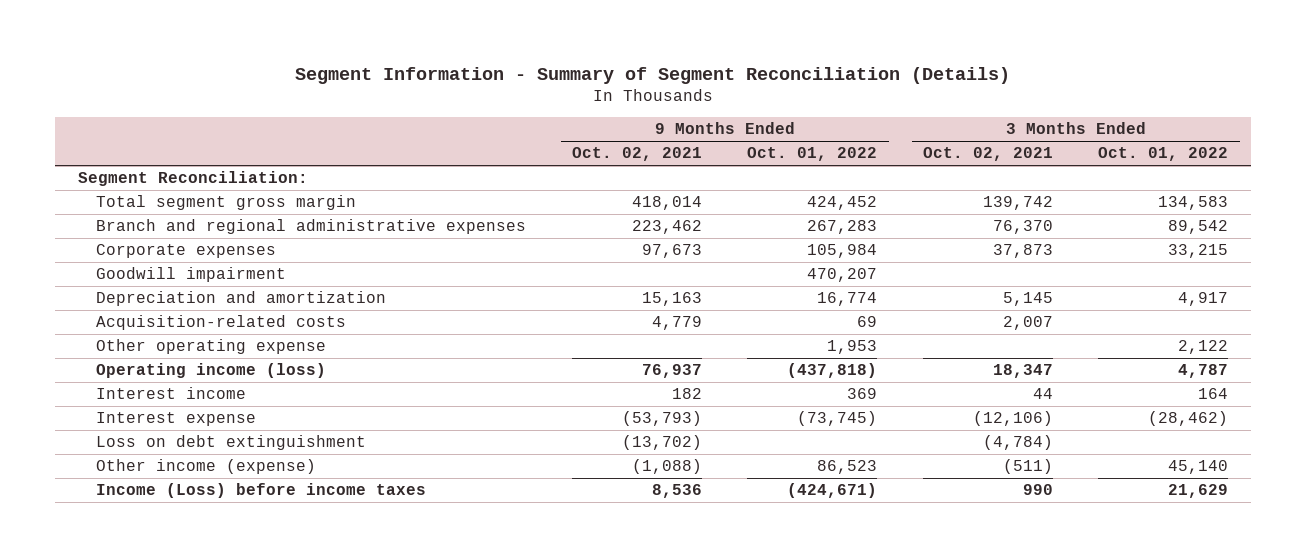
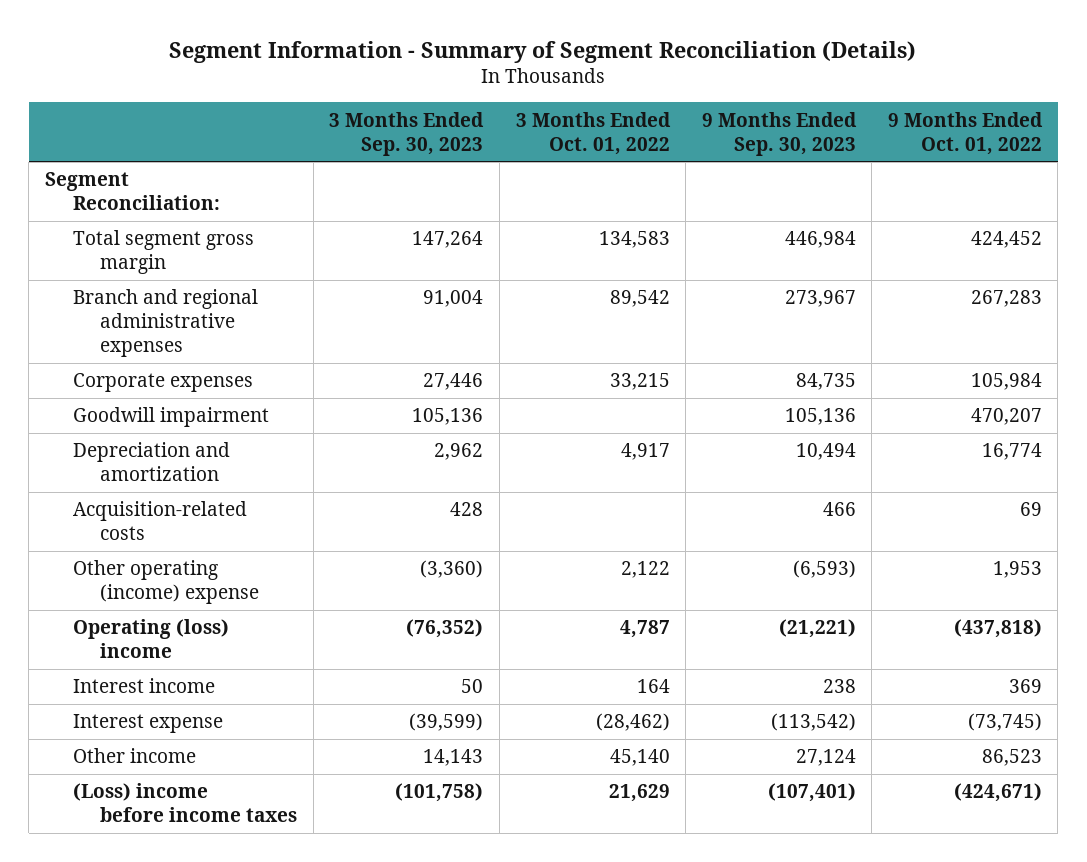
[571,147,702,162] Oct. 02, 2021 -> none
[922,147,1053,162] Oct. 02, 2021 -> none
none -> [329,111,485,156] 3 Months Ended Sep. 30, 2023
none -> [701,111,857,156] 9 Months Ended Sep. 30, 2023
[96,339,327,355] Other operating expense -> [72,560,260,605] Other operating (income) expense
[96,363,327,379] Operating income (loss) -> [72,619,229,659] Operating (loss) income
[96,435,367,451] Loss on debt extinguishment -> none
[96,459,317,475] Other income (expense) -> [72,748,196,764] Other income
[96,483,427,499] Income (Loss) before income taxes -> [72,783,298,823] (Loss) income before income taxes

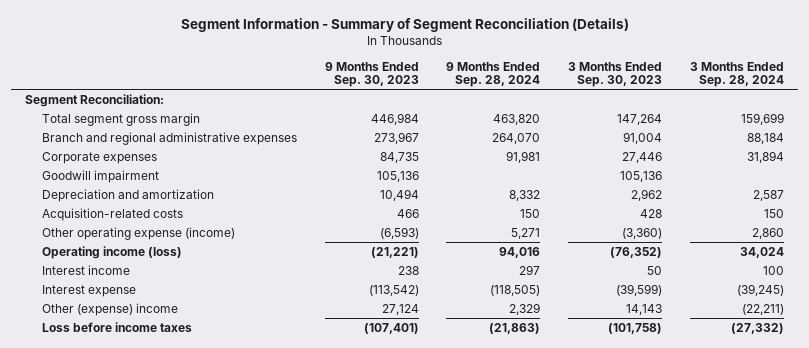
[515,111,671,155] 3 Months Ended Oct. 01, 2022 -> none
[887,111,1043,155] 9 Months Ended Oct. 01, 2022 -> none
none -> [446,61,541,88] 9 Months Ended Sep. 28, 2024
none -> [690,61,785,88] 3 Months Ended Sep. 28, 2024
[72,560,260,605] Other operating (income) expense -> [41,226,235,240] Other operating expense (income)
[72,619,229,659] Operating (loss) income -> [41,245,182,259] Operating income (loss)
[72,748,196,764] Other income -> [41,302,178,316] Other (expense) income
[72,783,298,823] (Loss) income before income taxes -> [41,321,192,332] Loss before income taxes

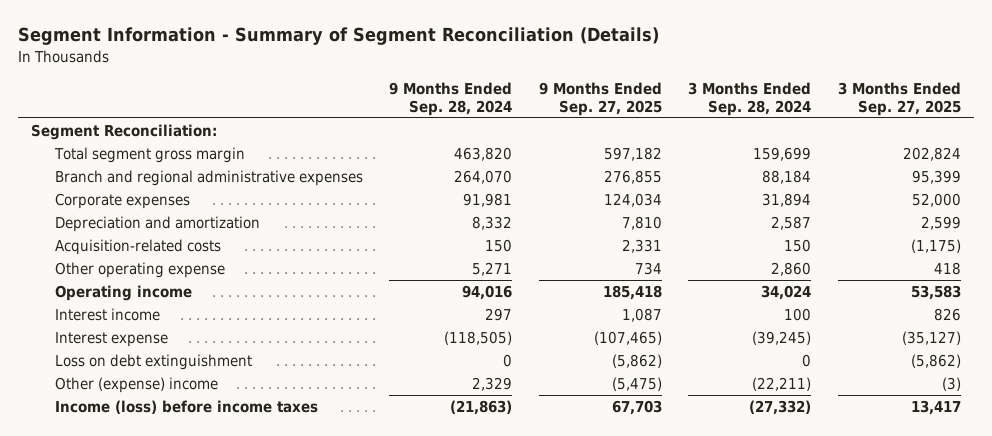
[324,61,419,88] 9 Months Ended Sep. 30, 2023 -> none
[568,61,663,88] 3 Months Ended Sep. 30, 2023 -> none
none -> [538,82,662,116] 9 Months Ended Sep. 27, 2025
none -> [837,82,961,116] 3 Months Ended Sep. 27, 2025
[41,169,159,183] Goodwill impairment -> none
[41,226,235,240] Other operating expense (income) -> [54,261,225,278] Other operating expense
[41,245,182,259] Operating income (loss) -> [54,284,192,301] Operating income
none -> [54,353,252,370] Loss on debt extinguishment
[41,321,192,332] Loss before income taxes -> [54,399,318,414] Income (loss) before income taxes

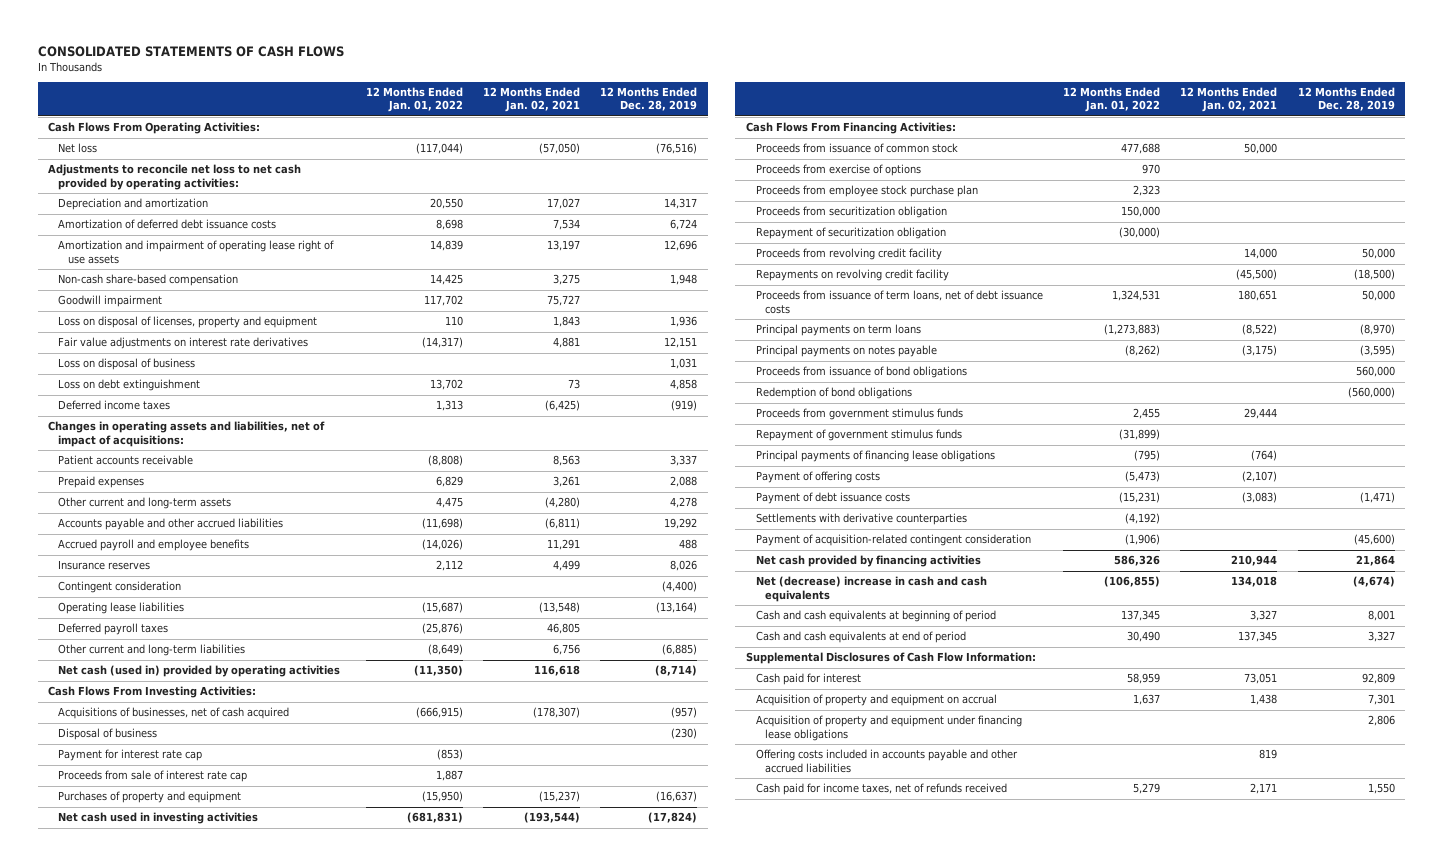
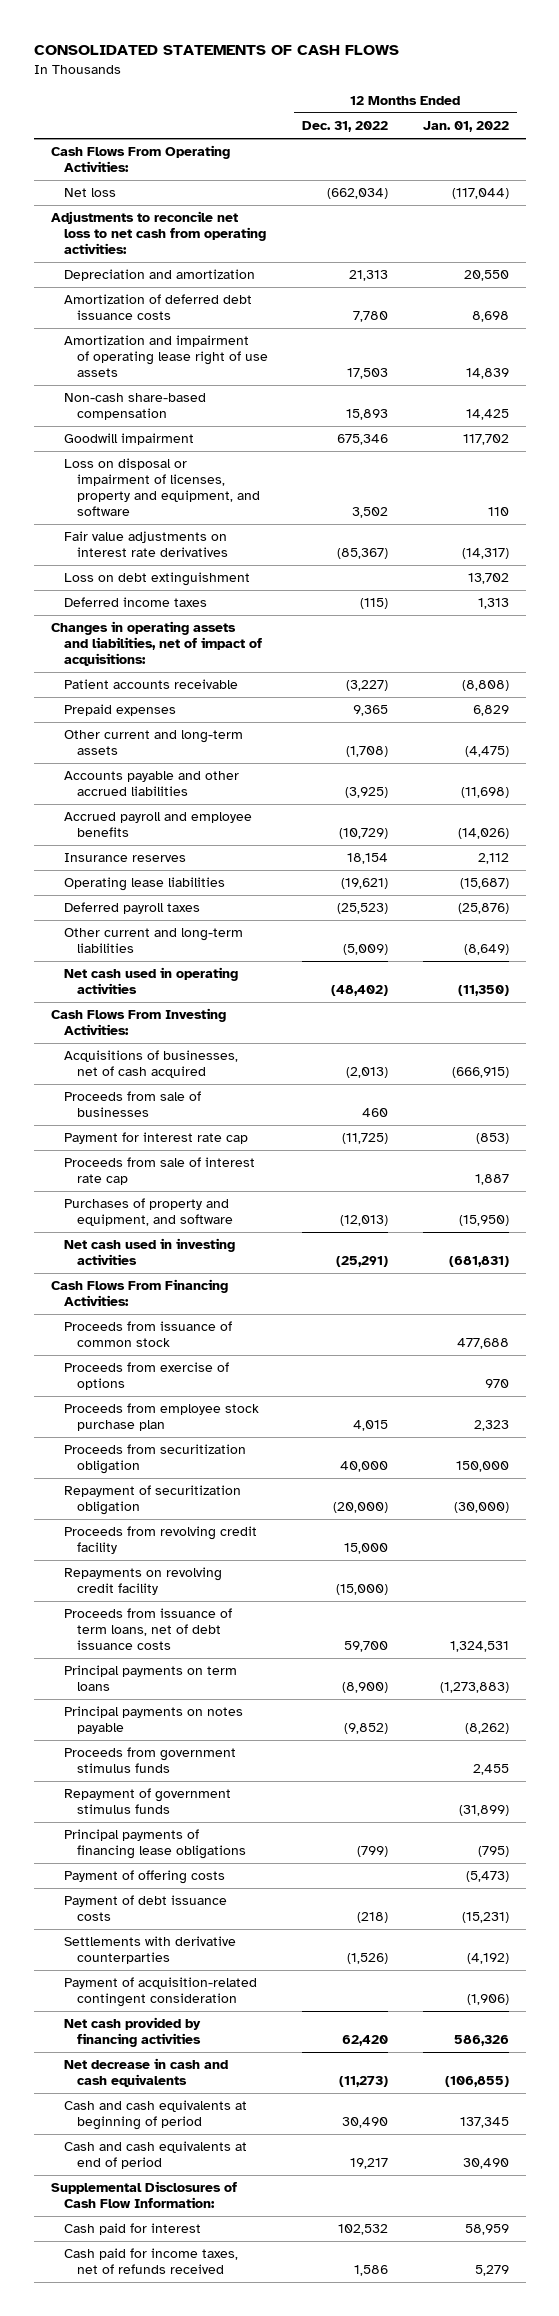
[483,86,581,113] 12 Months Ended Jan. 02, 2021 -> none
[600,86,698,112] 12 Months Ended Dec. 28, 2019 -> none
none -> [302,121,389,133] Dec. 31, 2022
[48,164,302,190] Adjustments to reconcile net loss to net cash provided by operating activities: -> [50,211,266,255] Adjustments to reconcile net loss to net cash from operating activities:
[58,316,318,329] Loss on disposal of licenses, property and equipment -> [63,458,260,517] Loss on disposal or impairment of licenses, property and equipment, and software
[58,358,196,371] Loss on disposal of business -> none
[435,497,463,509] 4,475 -> [464,746,509,758] (4,475)
[58,581,182,594] Contingent consideration -> none
[58,665,341,678] Net cash (used in) provided by operating activities -> [63,967,238,995] Net cash used in operating activities
[58,728,158,741] Disposal of business -> none
none -> [63,1091,201,1118] Proceeds from sale of businesses
[58,791,242,804] Purchases of property and equipment -> [63,1198,233,1227] Purchases of property and equipment, and software
[755,366,967,379] Proceeds from issuance of bond obligations -> none
[755,387,912,400] Redemption of bond obligations -> none
[755,576,987,602] Net (decrease) increase in cash and cash equivalents -> [63,2058,228,2088] Net decrease in cash and cash equivalents
[755,694,997,707] Acquisition of property and equipment on accrual -> none
[755,715,1022,741] Acquisition of property and equipment under financing lease obligations -> none
[755,749,1018,773] Offering costs included in accounts payable and other accrued liabilities -> none

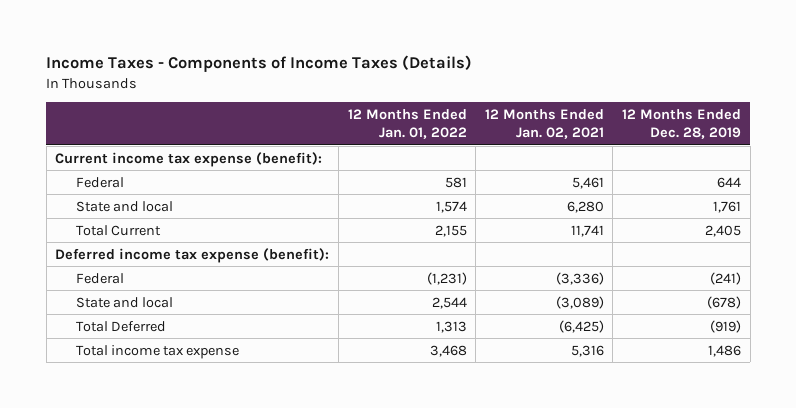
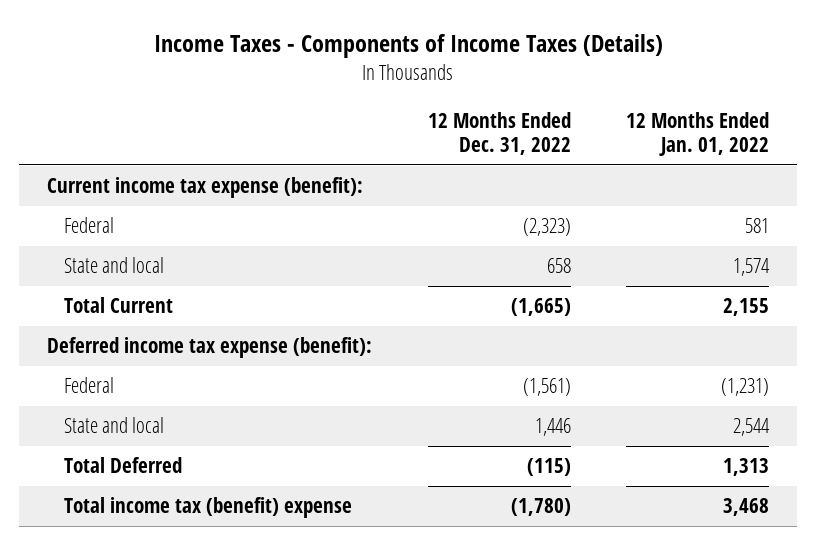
[484,108,604,140] 12 Months Ended Jan. 02, 2021 -> none
[621,108,741,140] 12 Months Ended Dec. 28, 2019 -> none
none -> [427,112,571,156] 12 Months Ended Dec. 31, 2022
[75,344,239,359] Total income tax expense -> [64,497,353,519] Total income tax (benefit) expense

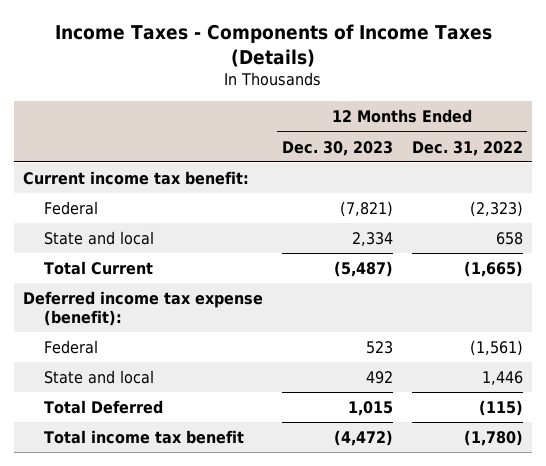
[626,112,770,157] 12 Months Ended Jan. 01, 2022 -> none
none -> [282,140,394,156] Dec. 30, 2023
[47,177,364,199] Current income tax expense (benefit): -> [23,170,250,185] Current income tax benefit:
[64,497,353,519] Total income tax (benefit) expense -> [43,429,244,444] Total income tax benefit

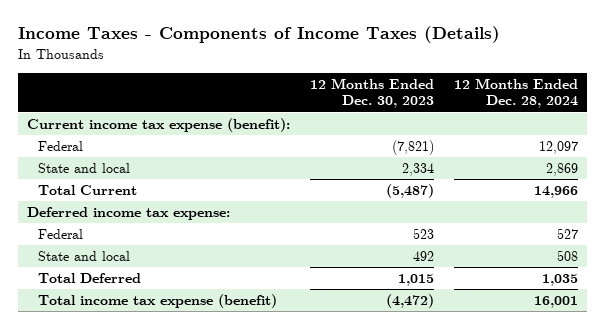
[411,140,523,156] Dec. 31, 2022 -> none
none -> [453,77,578,109] 12 Months Ended Dec. 28, 2024
[23,170,250,185] Current income tax benefit: -> [27,118,291,133] Current income tax expense (benefit):
[23,290,264,326] Deferred income tax expense (benefit): -> [27,207,231,221] Deferred income tax expense:
[43,429,244,444] Total income tax benefit -> [37,294,277,309] Total income tax expense (benefit)

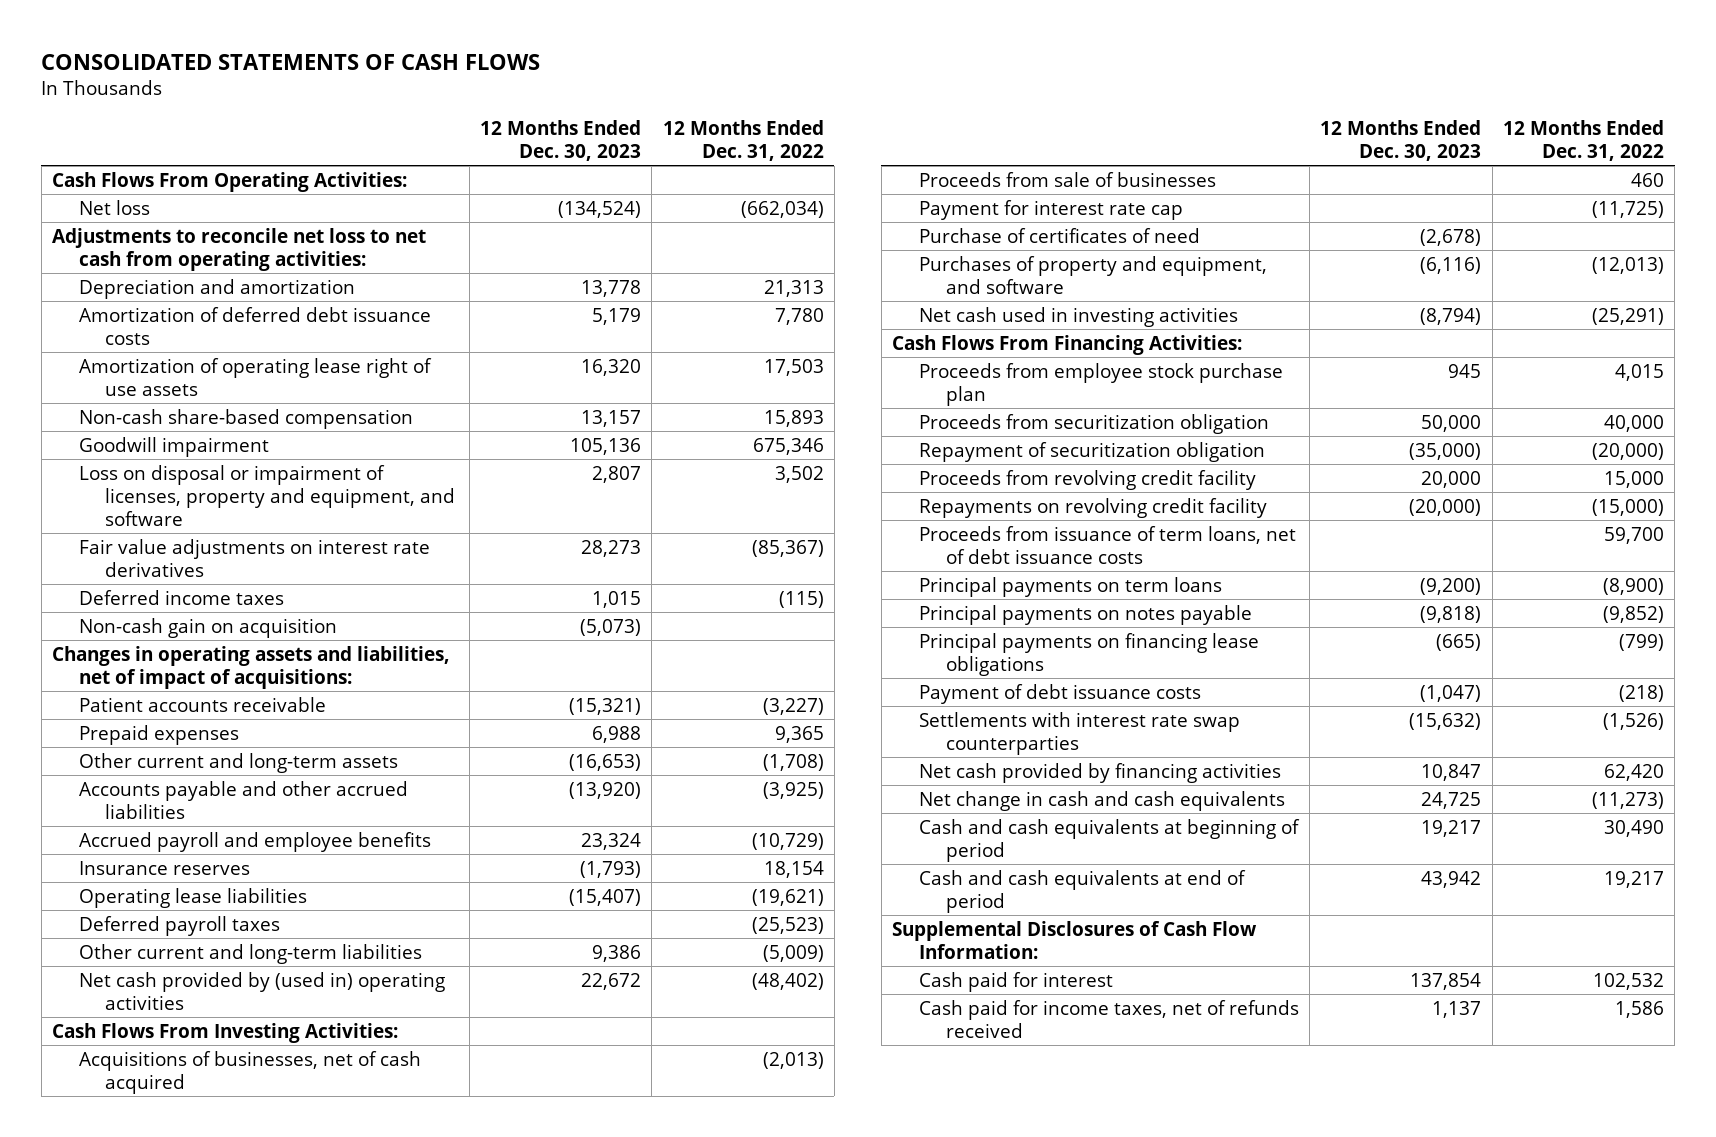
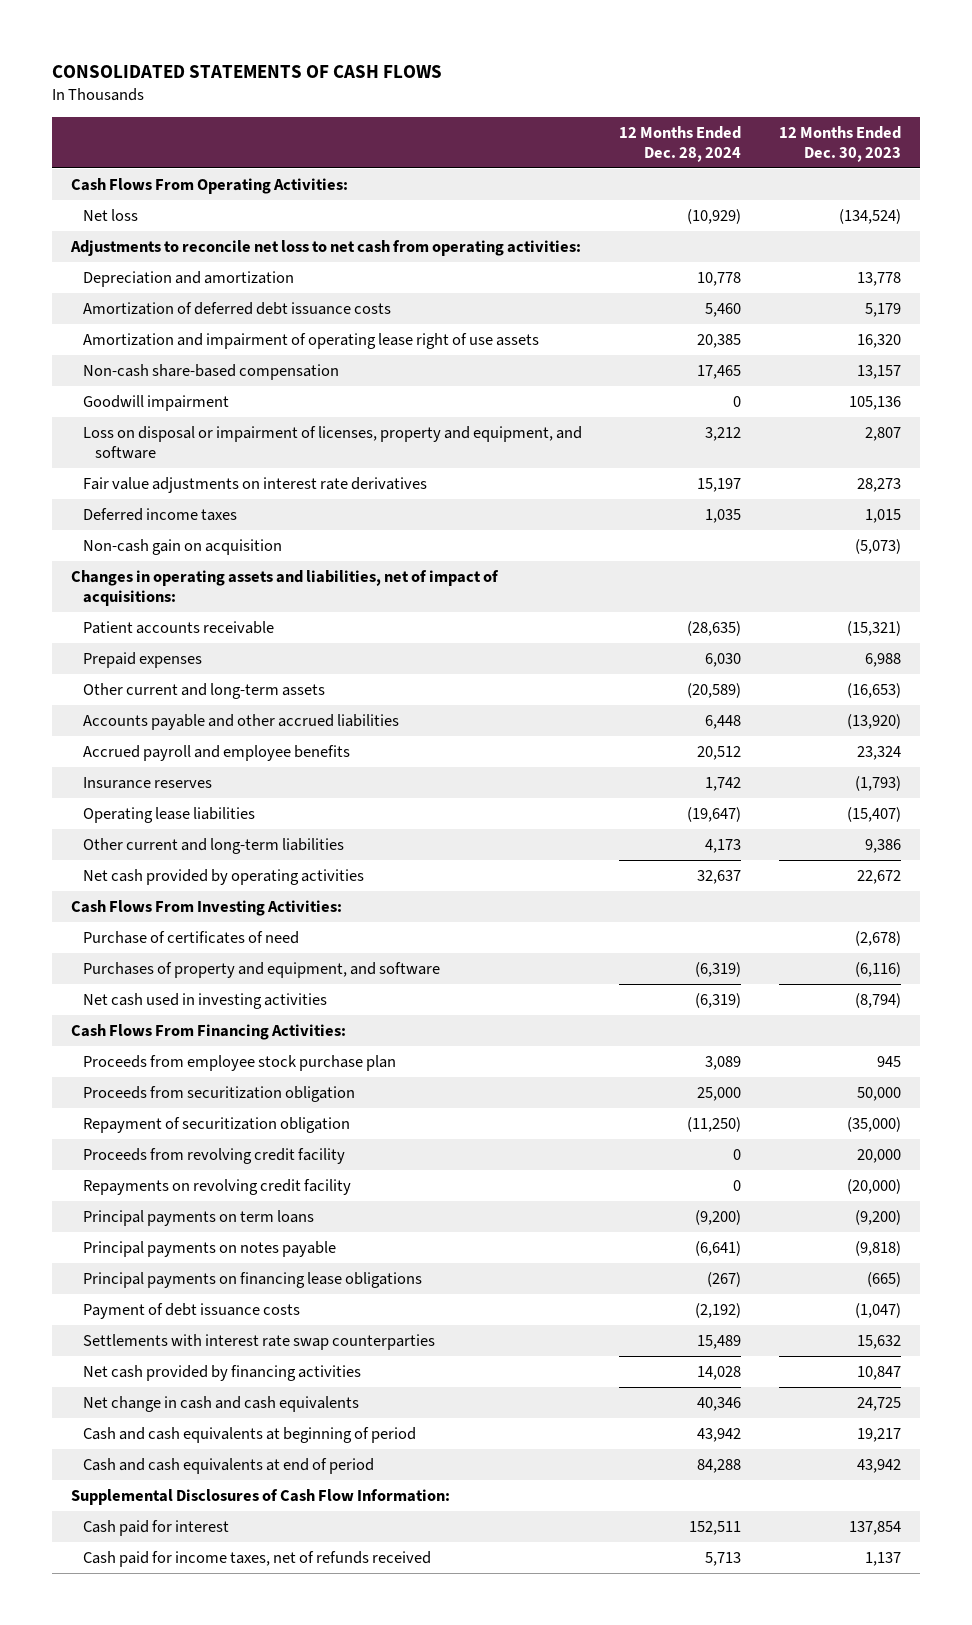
[662,119,824,161] 12 Months Ended Dec. 31, 2022 -> none
none -> [619,126,742,162] 12 Months Ended Dec. 28, 2024
[78,357,432,396] Amortization of operating lease right of use assets -> [82,333,539,350] Amortization and impairment of operating lease right of use assets
[78,915,280,936] Deferred payroll taxes -> none
[78,971,445,1010] Net cash provided by (used in) operating activities -> [82,869,364,886] Net cash provided by operating activities
[78,1050,421,1094] Acquisitions of businesses, net of cash acquired -> none
[918,171,1216,187] Proceeds from sale of businesses -> none
[918,199,1183,220] Payment for interest rate cap -> none
[918,525,1296,564] Proceeds from issuance of term loans, net of debt issuance costs -> none
[1409,712,1482,730] (15,632) -> [856,1335,901,1350] 15,632

